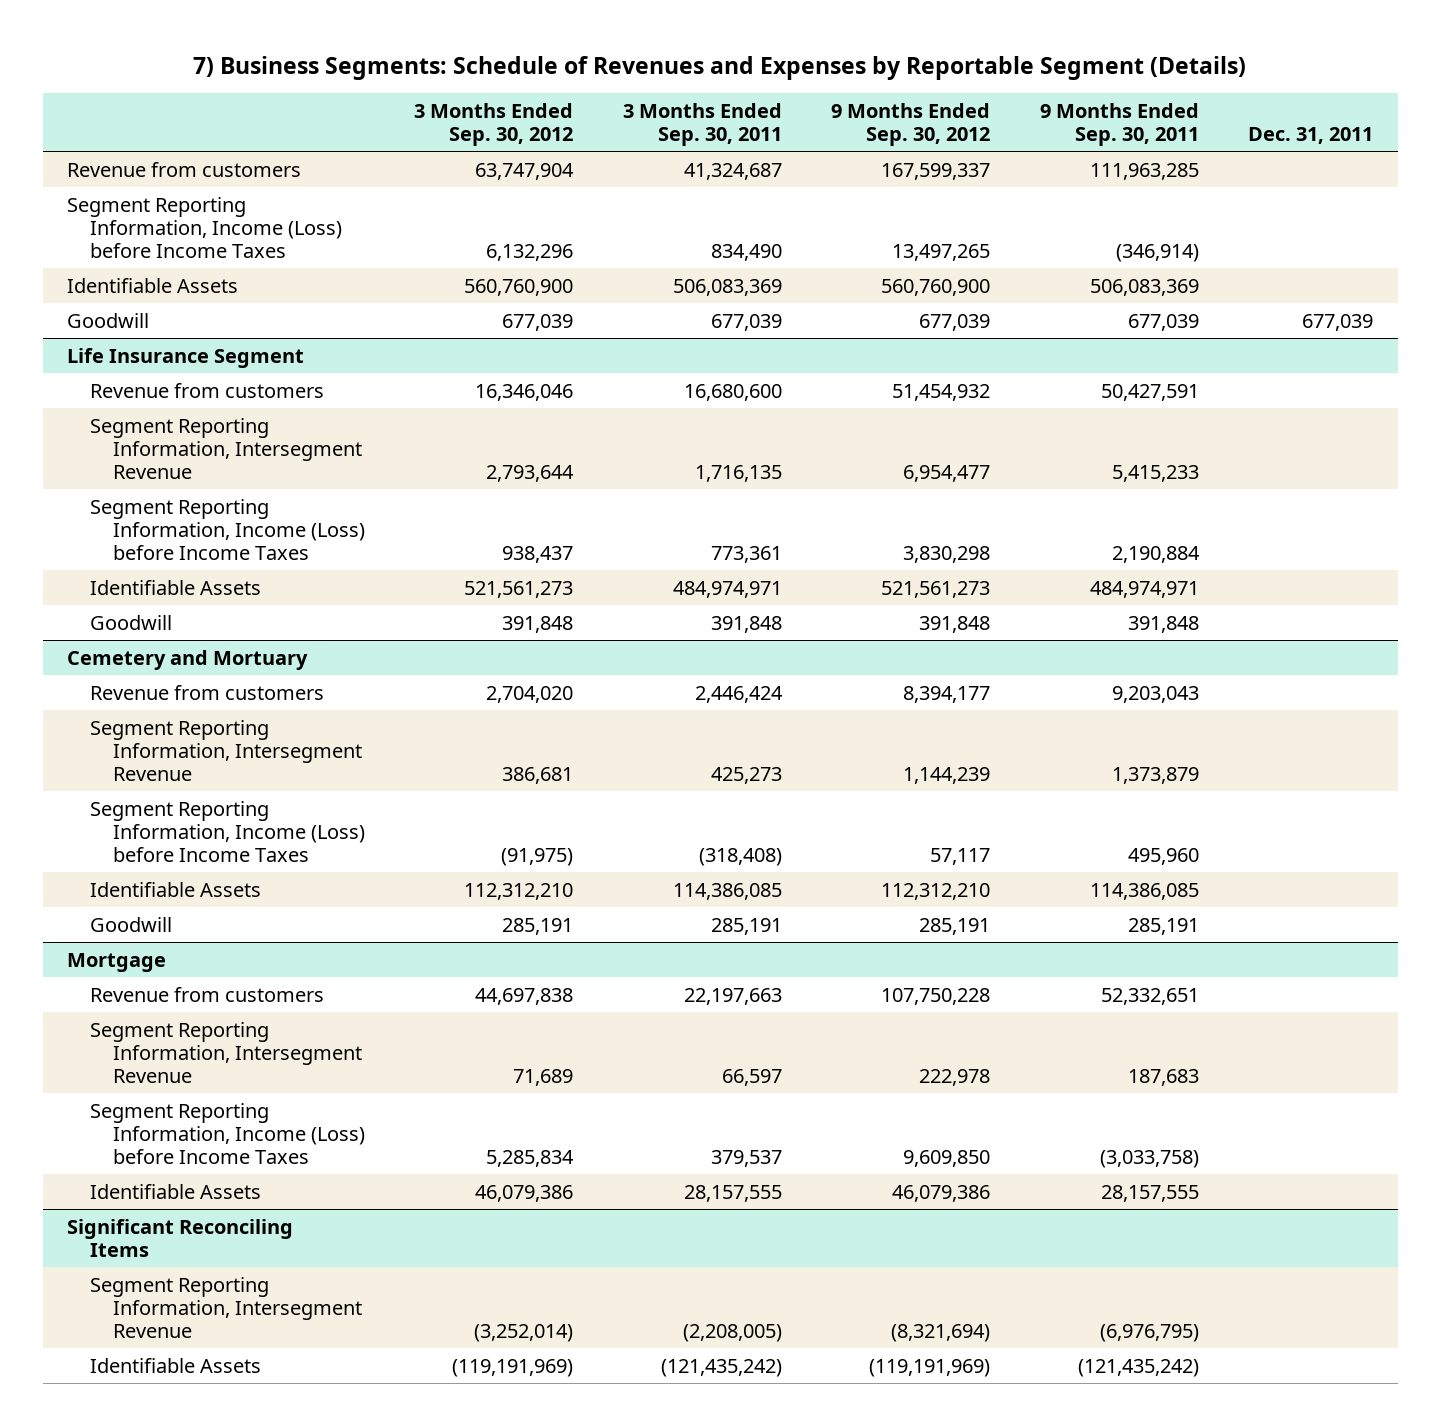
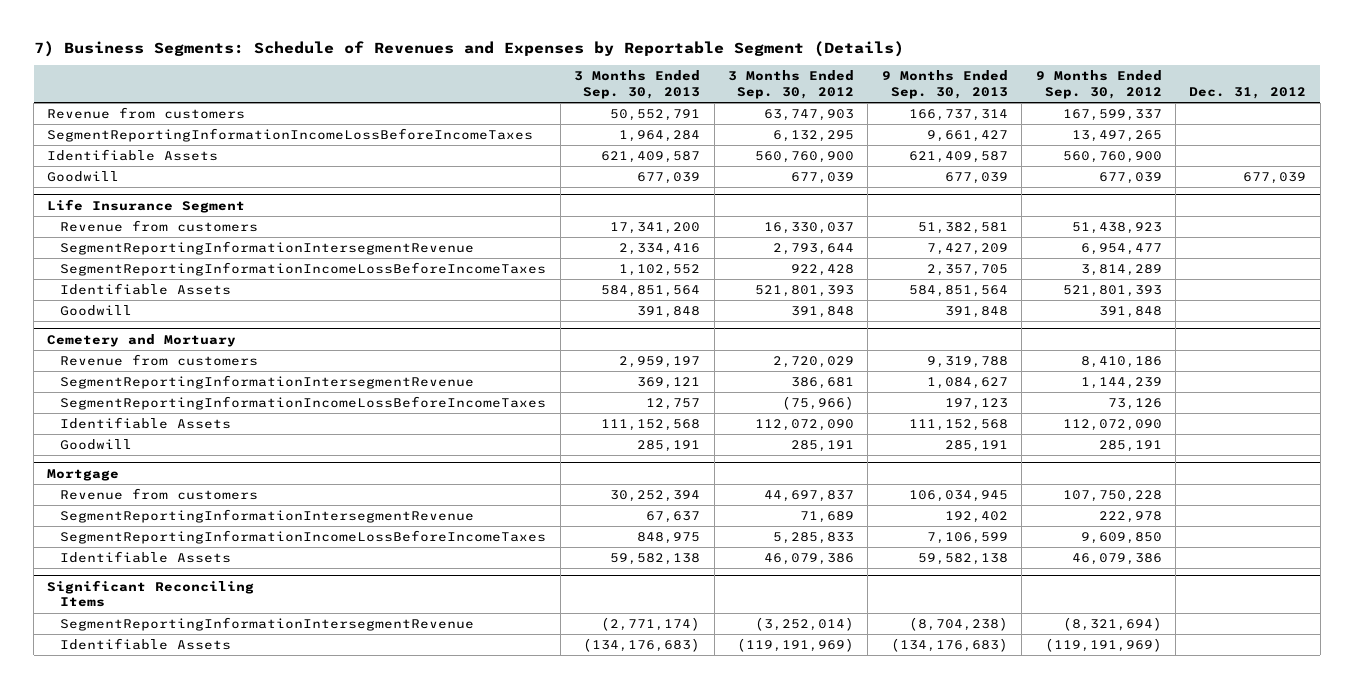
[622,103,782,147] 3 Months Ended Sep. 30, 2011 -> none
[1039,103,1199,147] 9 Months Ended Sep. 30, 2011 -> none
[1247,127,1373,145] Dec. 31, 2011 -> none
none -> [574,70,701,99] 3 Months Ended Sep. 30, 2013
none -> [881,70,1008,99] 9 Months Ended Sep. 30, 2013
none -> [1189,86,1307,99] Dec. 31, 2012
[67,196,343,258] Segment Reporting Information, Income (Loss) before Income Taxes -> none
[475,162,575,180] 63,747,904 -> [763,109,854,122] 63,747,903
none -> [47,128,534,143] SegmentReportingInformationIncomeLossBeforeIncomeTaxes
[90,498,365,560] Segment Reporting Information, Income (Loss) before Income Taxes -> none
[475,383,574,401] 16,346,046 -> [763,222,854,235] 16,330,037
[892,383,991,401] 51,454,932 -> [1071,222,1162,235] 51,438,923
[90,417,362,479] Segment Reporting Information, Intersegment Revenue -> [60,241,475,256] SegmentReportingInformationIntersegmentRevenue
none -> [60,262,547,277] SegmentReportingInformationIncomeLossBeforeIncomeTaxes
[464,580,574,598] 521,561,273 -> [754,285,854,298] 521,801,393
[881,580,991,598] 521,561,273 -> [1062,285,1162,298] 521,801,393
[90,800,365,862] Segment Reporting Information, Income (Loss) before Income Taxes -> none
[486,685,574,703] 2,704,020 -> [772,356,854,369] 2,720,029
[903,685,991,703] 8,394,177 -> [1080,356,1162,369] 8,410,186
[90,719,362,781] Segment Reporting Information, Intersegment Revenue -> [60,375,475,390] SegmentReportingInformationIntersegmentRevenue
none -> [60,396,547,411] SegmentReportingInformationIncomeLossBeforeIncomeTaxes
[464,882,574,900] 112,312,210 -> [754,419,854,432] 112,072,090
[881,882,991,900] 112,312,210 -> [1062,419,1162,432] 112,072,090
[90,1102,365,1164] Segment Reporting Information, Income (Loss) before Income Taxes -> none
[475,987,574,1005] 44,697,838 -> [763,490,854,503] 44,697,837
[90,1021,362,1083] Segment Reporting Information, Intersegment Revenue -> [60,509,475,524] SegmentReportingInformationIntersegmentRevenue
none -> [60,530,547,545] SegmentReportingInformationIncomeLossBeforeIncomeTaxes
[90,1276,362,1338] Segment Reporting Information, Intersegment Revenue -> [60,617,475,632] SegmentReportingInformationIntersegmentRevenue

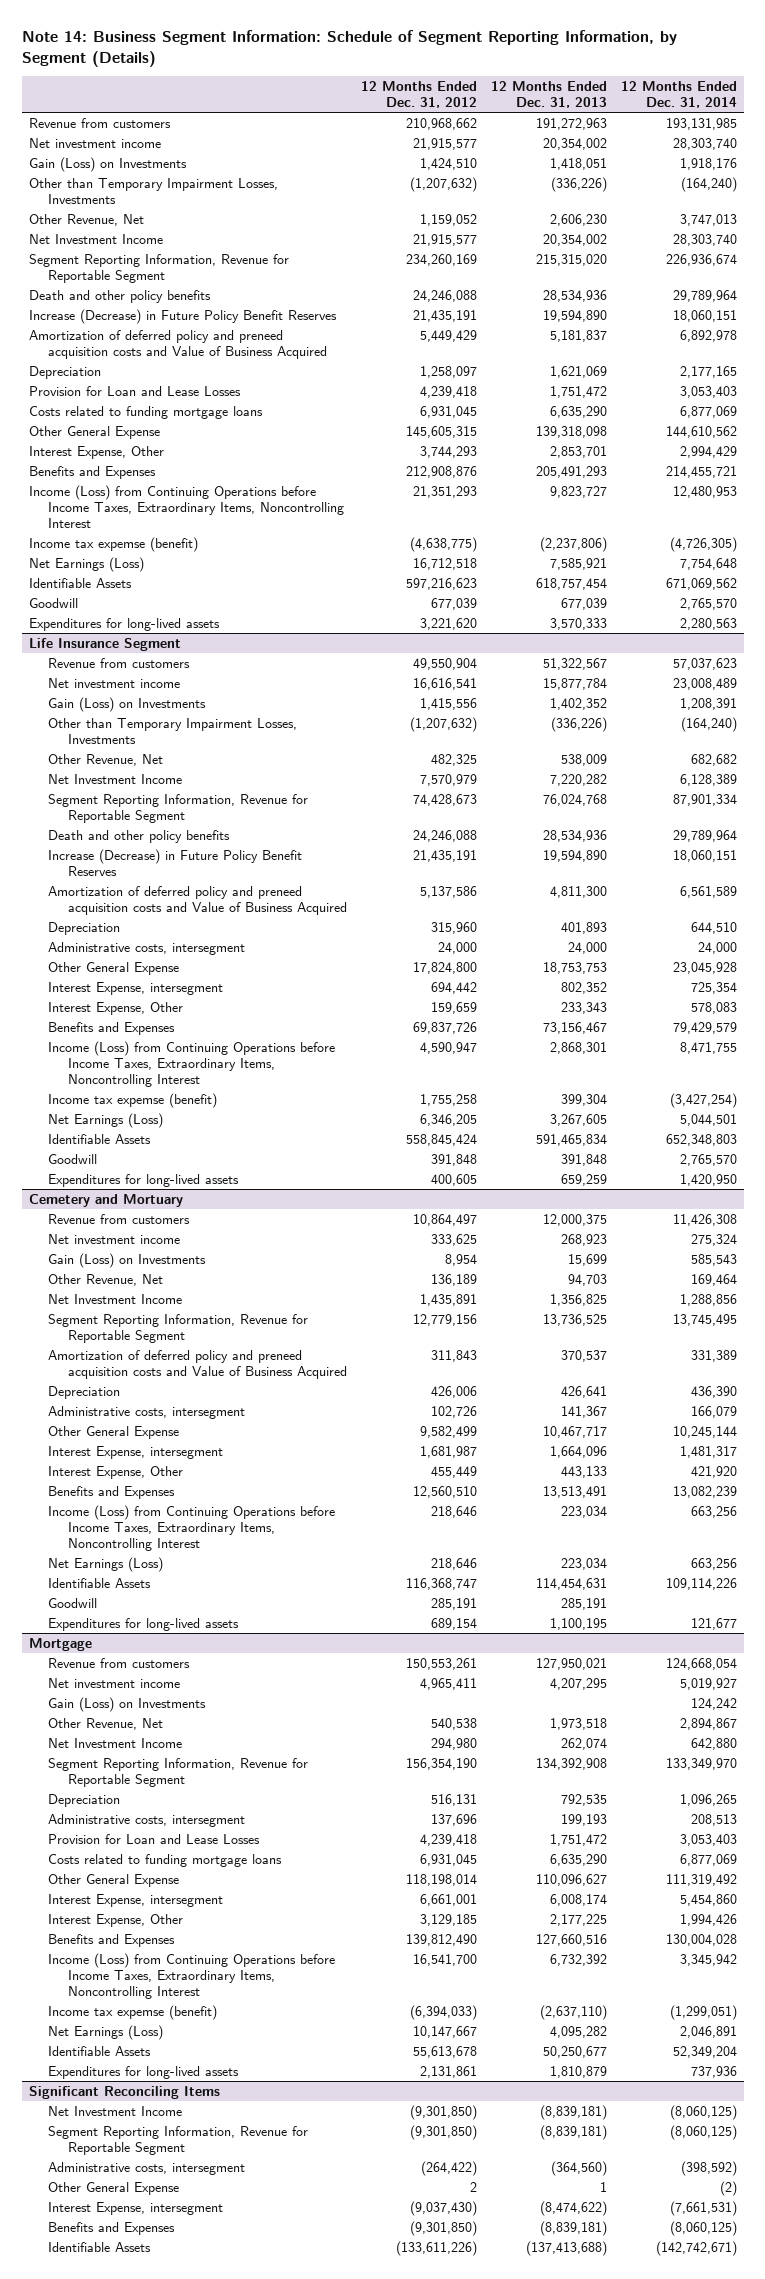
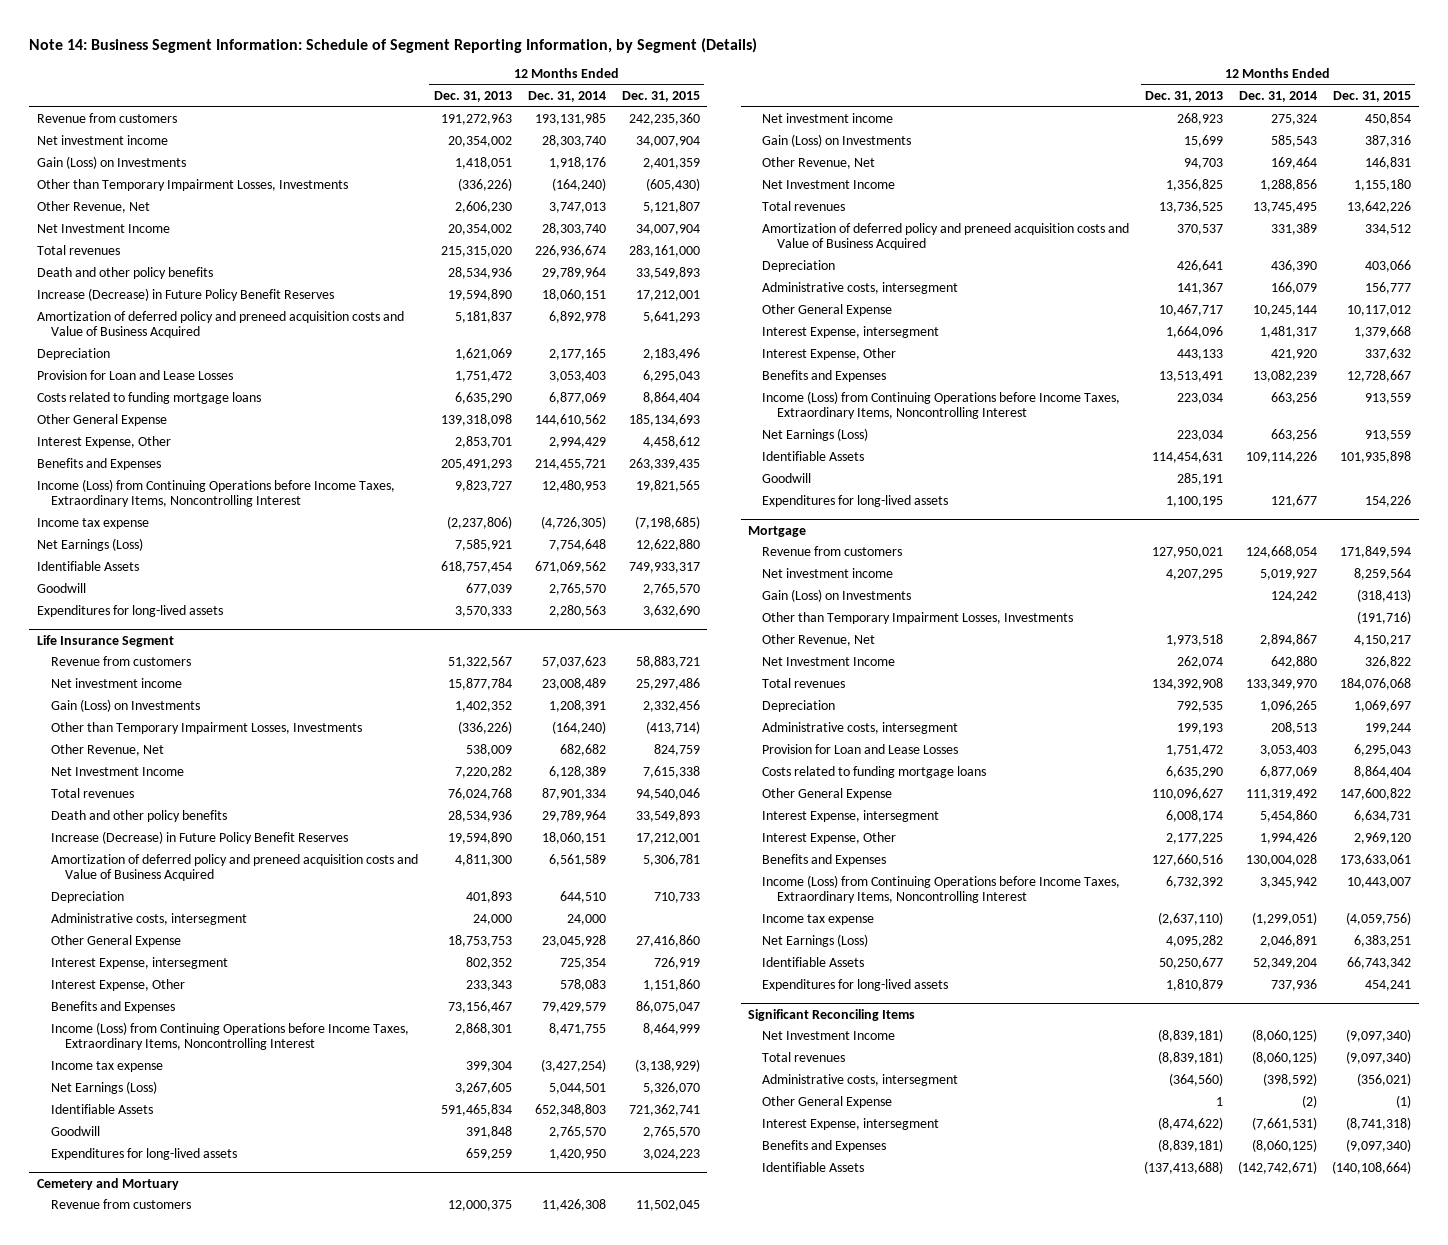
[361,80,478,109] 12 Months Ended Dec. 31, 2012 -> none
none -> [621,91,700,103] Dec. 31, 2015
[28,253,289,283] Segment Reporting Information, Revenue for Reportable Segment -> [36,245,120,256] Total revenues
[28,536,198,552] Income tax expemse (benefit) -> [36,518,149,530] Income tax expense
[48,793,309,823] Segment Reporting Information, Revenue for Reportable Segment -> [51,788,135,799] Total revenues
[48,1092,218,1108] Income tax expemse (benefit) -> [51,1061,164,1073] Income tax expense
[48,1313,309,1343] Segment Reporting Information, Revenue for Reportable Segment -> [762,201,846,212] Total revenues
none -> [762,612,1074,625] Other than Temporary Impairment Losses, Investments
[48,1757,309,1787] Segment Reporting Information, Revenue for Reportable Segment -> [762,678,846,689] Total revenues
[48,2004,218,2020] Income tax expemse (benefit) -> [762,914,875,926] Income tax expense
[48,2125,309,2155] Segment Reporting Information, Revenue for Reportable Segment -> [762,1052,846,1063] Total revenues

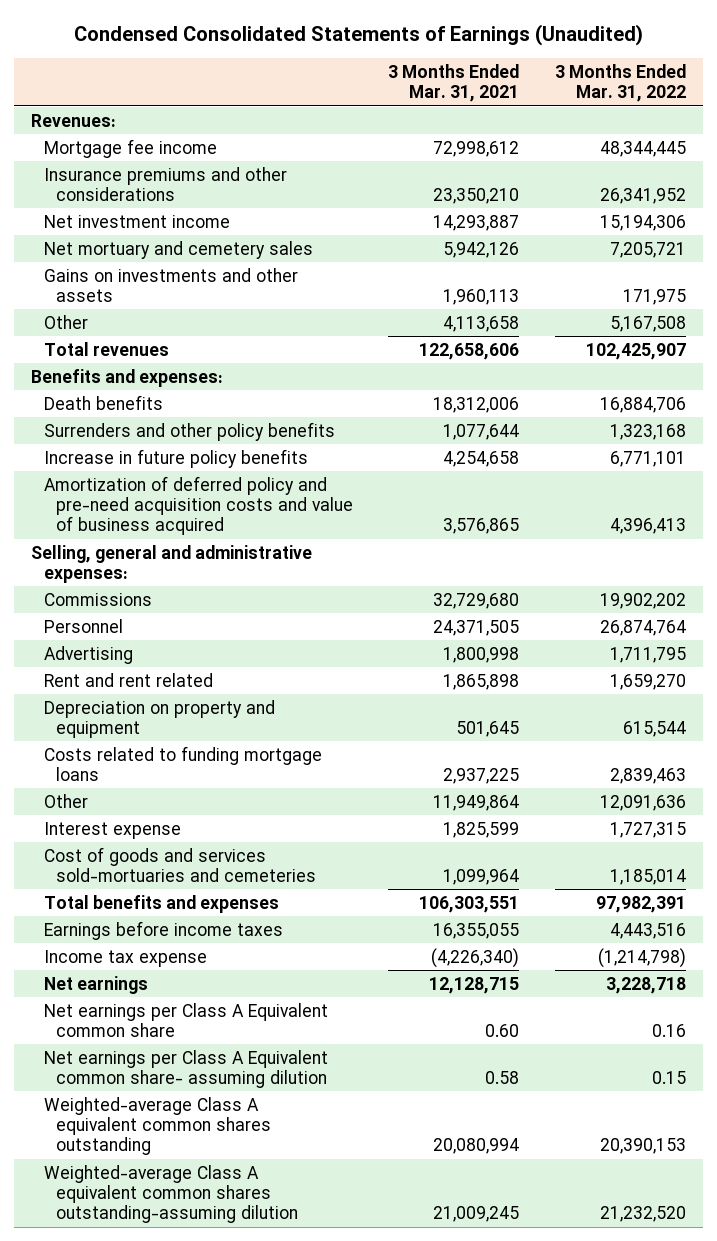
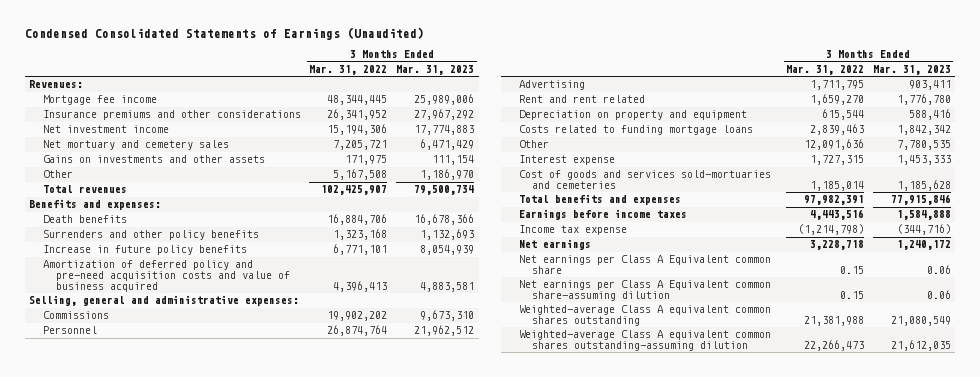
[388,64,520,103] 3 Months Ended Mar. 31, 2021 -> none
none -> [396,65,475,76] Mar. 31, 2023
[651,1023,686,1037] 0.16 -> [839,266,864,275] 0.15
[43,1049,328,1088] Net earnings per Class A Equivalent common share- assuming dilution -> [518,280,771,302] Net earnings per Class A Equivalent common share-assuming dilution
[599,1138,686,1155] 20,390,153 -> [803,316,864,327] 21,381,988
[599,1206,686,1223] 21,232,520 -> [803,340,864,352] 22,266,473

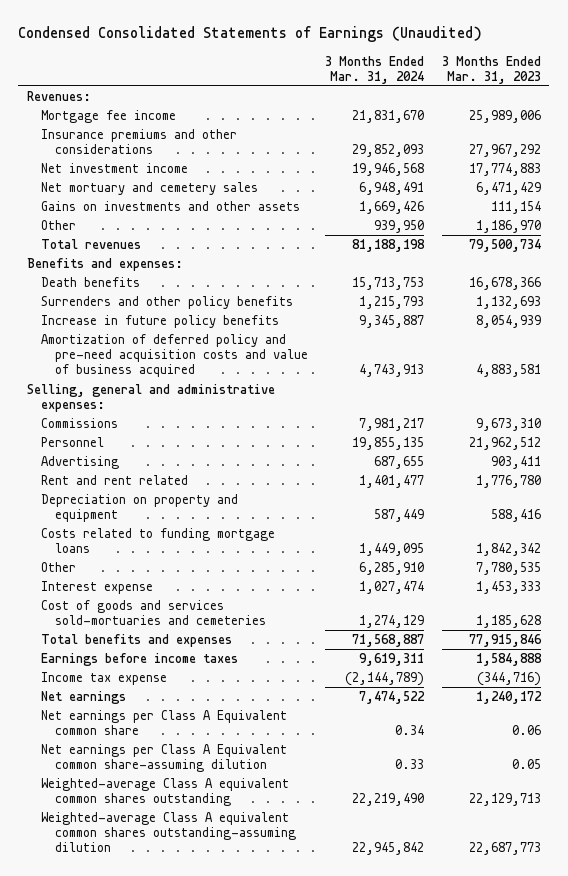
[309,65,388,76] Mar. 31, 2022 -> none
none -> [325,55,425,84] 3 Months Ended Mar. 31, 2024
[926,290,951,300] 0.06 -> [511,759,541,770] 0.05
[890,316,951,327] 21,080,549 -> [468,793,541,807] 22,129,713
[890,340,951,352] 21,612,035 -> [468,842,541,856] 22,687,773

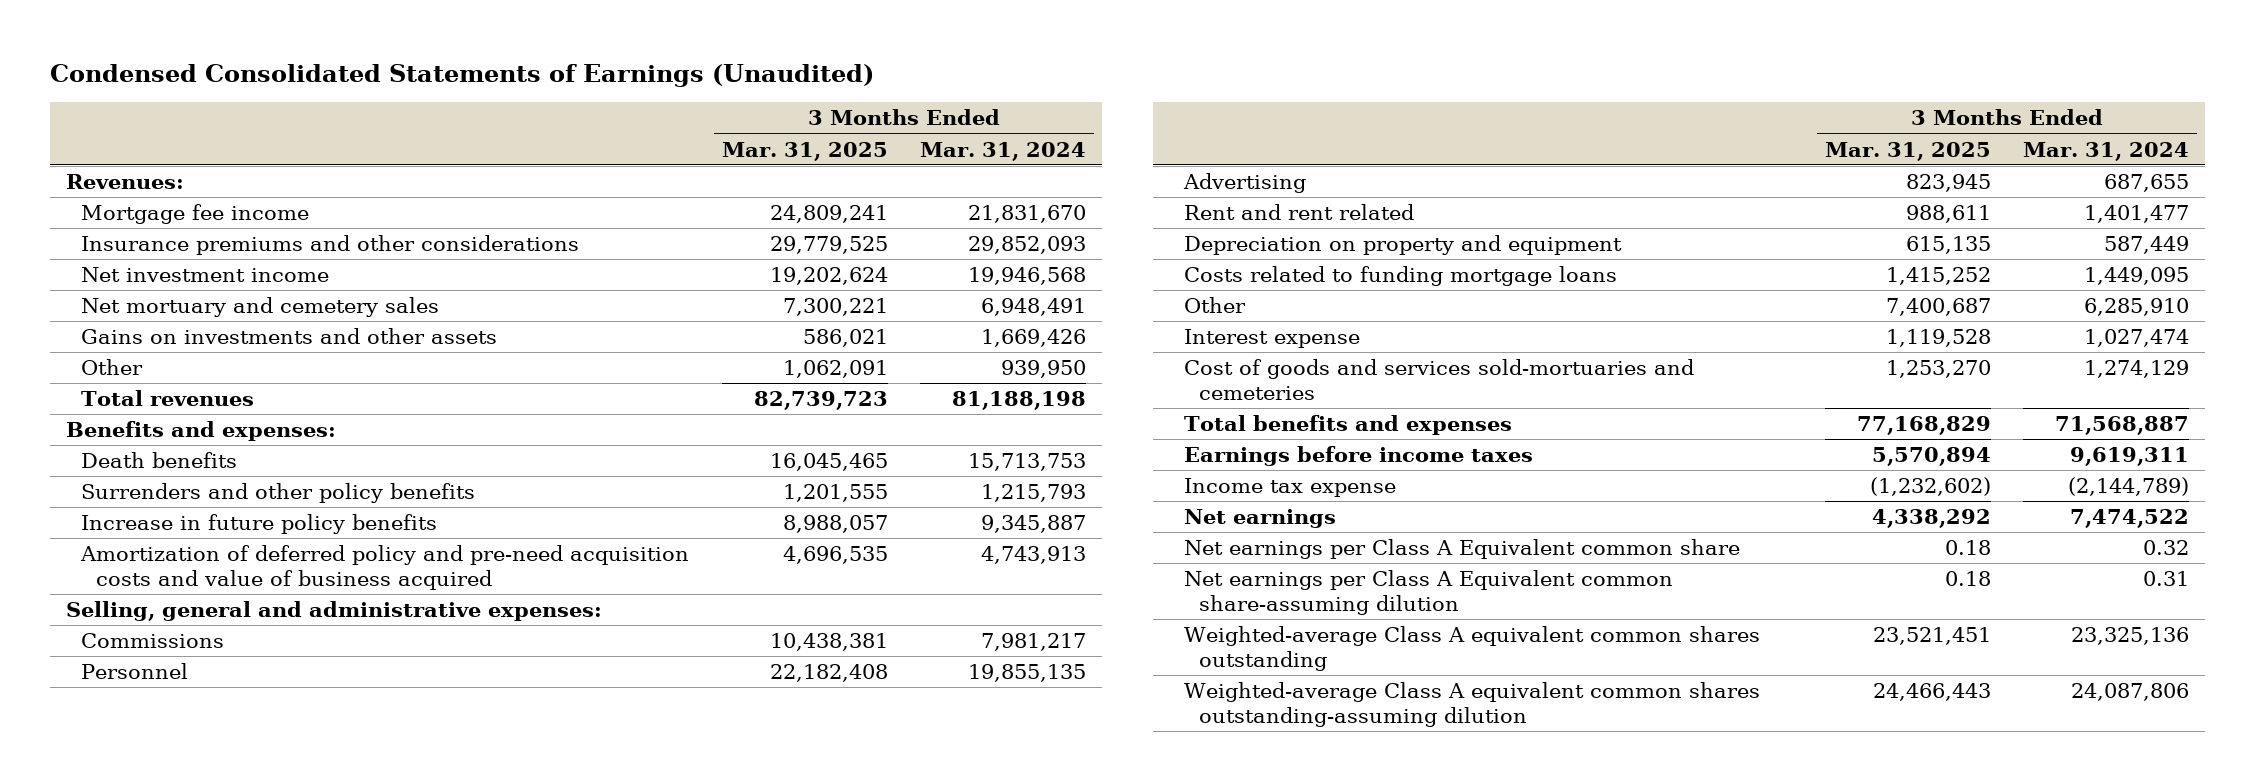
[441,55,541,84] 3 Months Ended Mar. 31, 2023 -> none
none -> [721,141,888,161] Mar. 31, 2025
[395,725,425,736] 0.34 -> [2142,540,2189,556] 0.32
[395,759,425,770] 0.33 -> [2142,571,2189,587] 0.31
[352,793,425,807] 22,219,490 -> [2070,627,2189,646] 23,325,136
[352,842,425,856] 22,945,842 -> [2070,683,2189,702] 24,087,806

